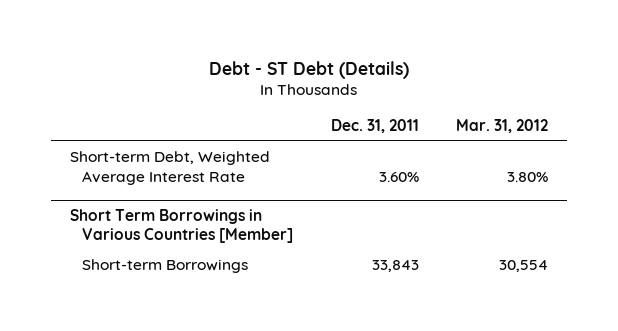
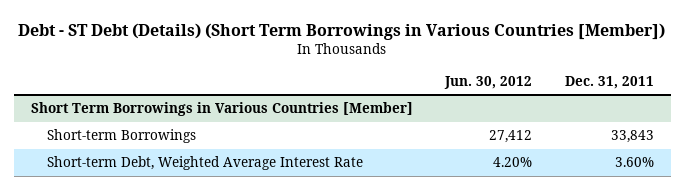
[209,60,410,79] Debt - ST Debt (Details) -> [18,22,666,40] Debt - ST Debt (Details) (Short Term Borrowings in Various Countries [Member])
[456,119,549,134] Mar. 31, 2012 -> none
none -> [444,76,533,90] Jun. 30, 2012
[69,151,270,185] Short-term Debt, Weighted Average Interest Rate -> none
none -> [47,156,364,171] Short-term Debt, Weighted Average Interest Rate

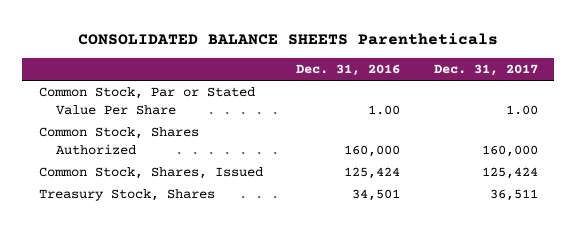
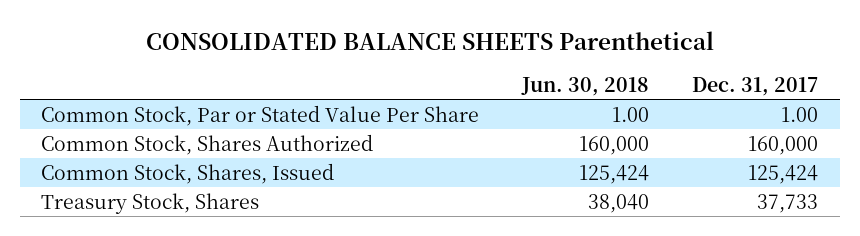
[78,32,499,45] CONSOLIDATED BALANCE SHEETS Parentheticals -> [145,31,714,51] CONSOLIDATED BALANCE SHEETS Parenthetical
[296,64,401,77] Dec. 31, 2016 -> none
none -> [521,76,650,96] Jun. 30, 2018
[489,189,538,202] 36,511 -> [757,193,819,213] 37,733

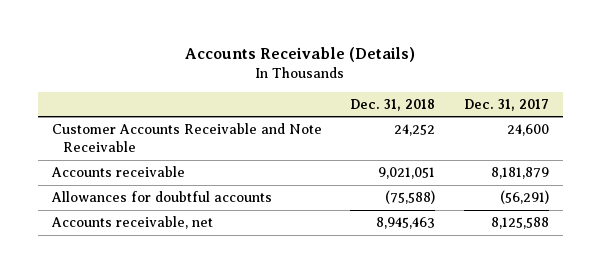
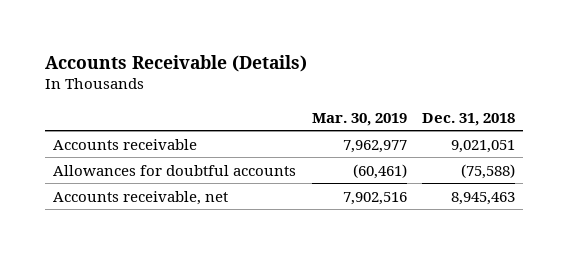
[463,98,549,111] Dec. 31, 2017 -> none
none -> [311,112,407,126] Mar. 30, 2019
[51,123,322,152] Customer Accounts Receivable and Note Receivable -> none

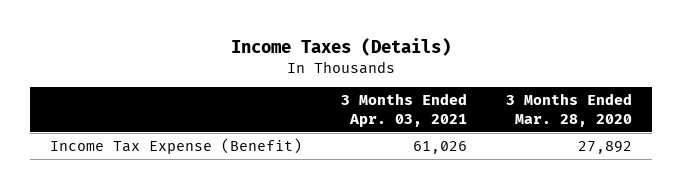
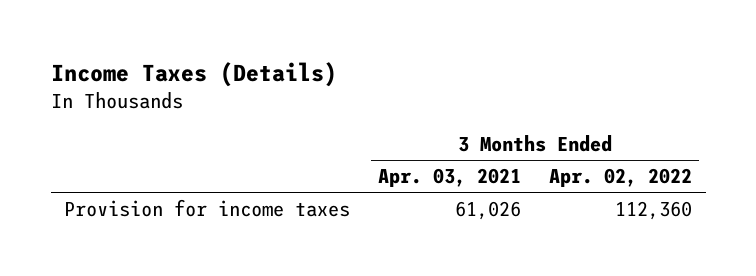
[506,93,633,127] 3 Months Ended Mar. 28, 2020 -> none
none -> [548,168,692,188] Apr. 02, 2022
[49,138,302,155] Income Tax Expense (Benefit) -> [64,198,351,217] Provision for income taxes

